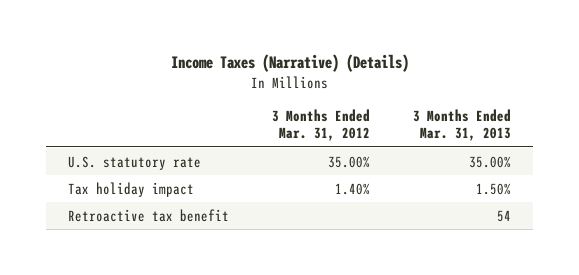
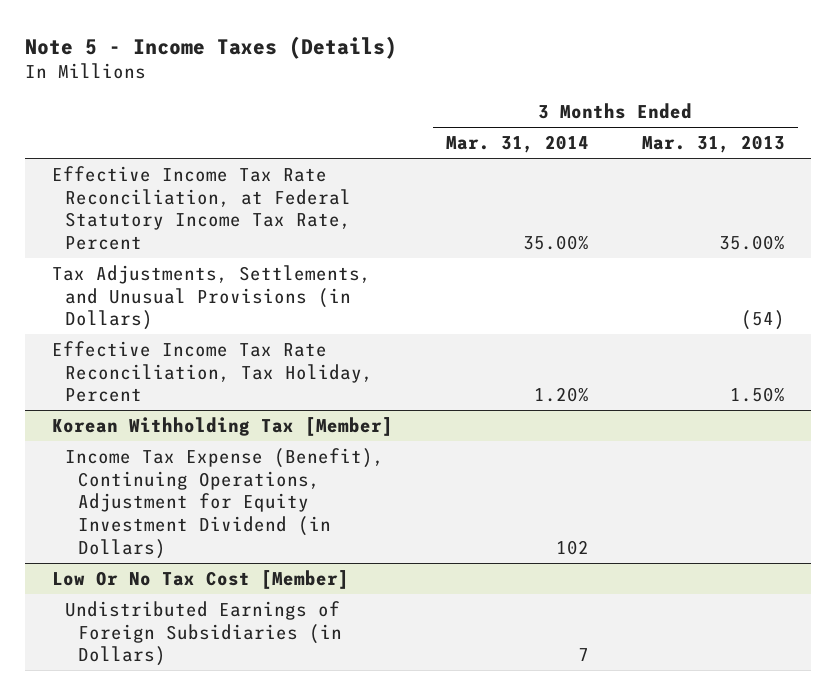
[170,54,409,73] Income Taxes (Narrative) (Details) -> [25,35,398,59] Note 5 - Income Taxes (Details)
[272,109,371,142] 3 Months Ended Mar. 31, 2012 -> none
none -> [445,135,589,154] Mar. 31, 2014
[67,208,229,222] Retroactive tax benefit -> none
[67,155,201,170] U.S. statutory rate -> [51,165,351,251] Effective Income Tax Rate Reconciliation, at Federal Statutory Income Tax Rate, Percent
none -> [51,264,371,331] Tax Adjustments, Settlements, and Unusual Provisions (in Dollars)
[67,181,194,197] Tax holiday impact -> [51,340,373,403] Effective Income Tax Rate Reconciliation, Tax Holiday, Percent
none -> [51,416,393,436] Korean Withholding Tax [Member]
none -> [64,447,384,559] Income Tax Expense (Benefit), Continuing Operations, Adjustment for Equity Investment Dividend (in Dollars)
none -> [51,569,349,589] Low Or No Tax Cost [Member]
none -> [64,600,342,667] Undistributed Earnings of Foreign Subsidiaries (in Dollars)

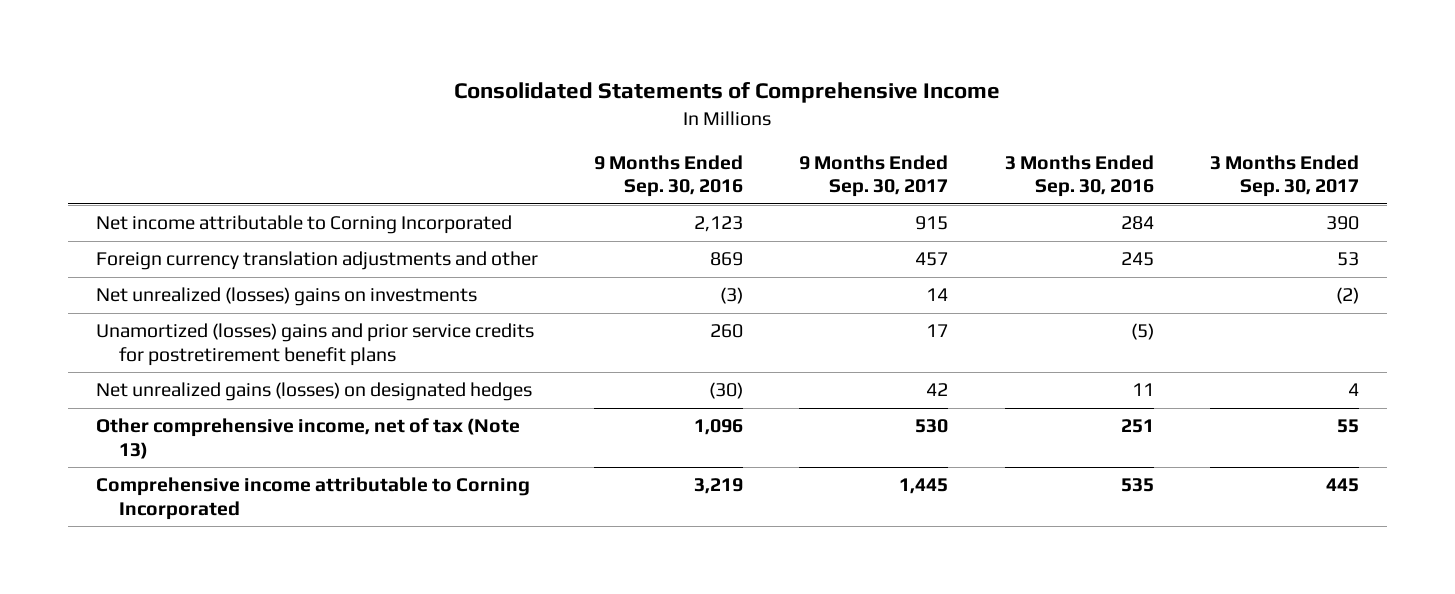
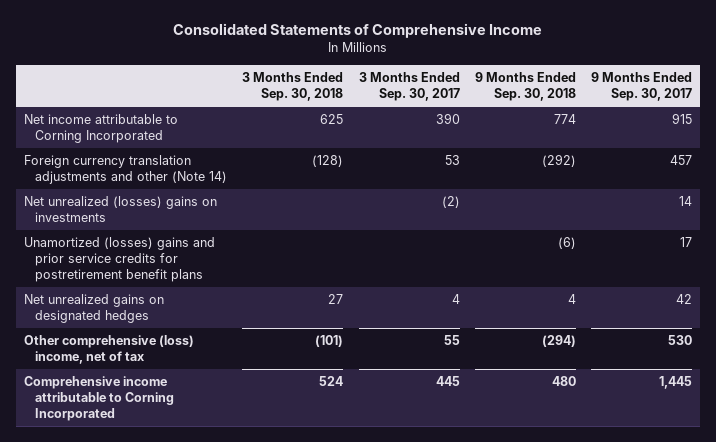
[594,154,744,198] 9 Months Ended Sep. 30, 2016 -> none
[1004,154,1154,198] 3 Months Ended Sep. 30, 2016 -> none
none -> [242,72,344,102] 3 Months Ended Sep. 30, 2018
none -> [474,72,576,102] 9 Months Ended Sep. 30, 2018
[96,251,539,271] Foreign currency translation adjustments and other -> [23,155,227,185] Foreign currency translation adjustments and other (Note 14)
[96,382,533,402] Net unrealized gains (losses) on designated hedges -> [23,294,164,324] Net unrealized gains on designated hedges
[96,418,521,459] Other comprehensive income, net of tax (Note 13) -> [23,335,194,365] Other comprehensive (loss) income, net of tax

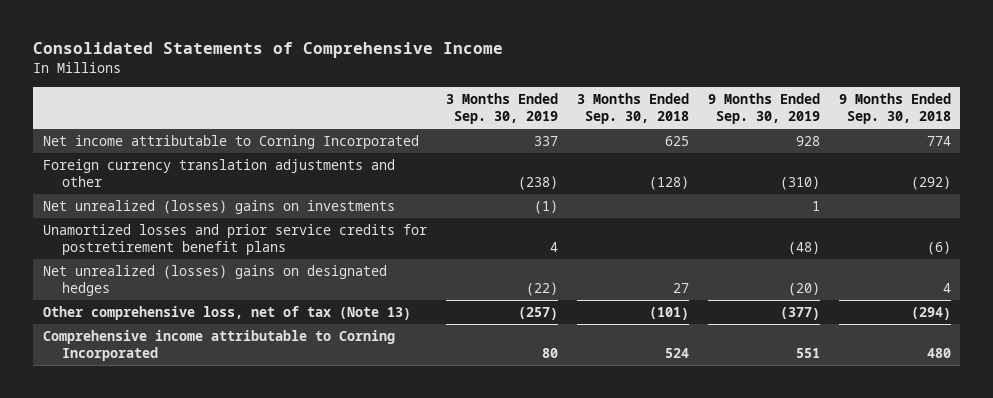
[358,72,460,102] 3 Months Ended Sep. 30, 2017 -> none
[591,72,693,102] 9 Months Ended Sep. 30, 2017 -> none
none -> [445,92,558,124] 3 Months Ended Sep. 30, 2019
none -> [707,92,820,124] 9 Months Ended Sep. 30, 2019
[23,155,227,185] Foreign currency translation adjustments and other (Note 14) -> [42,159,395,188] Foreign currency translation adjustments and other
[23,237,215,283] Unamortized (losses) gains and prior service credits for postretirement benefit plans -> [42,224,427,256] Unamortized losses and prior service credits for postretirement benefit plans
[23,294,164,324] Net unrealized gains on designated hedges -> [42,265,387,297] Net unrealized (losses) gains on designated hedges
[23,335,194,365] Other comprehensive (loss) income, net of tax -> [42,306,411,321] Other comprehensive loss, net of tax (Note 13)

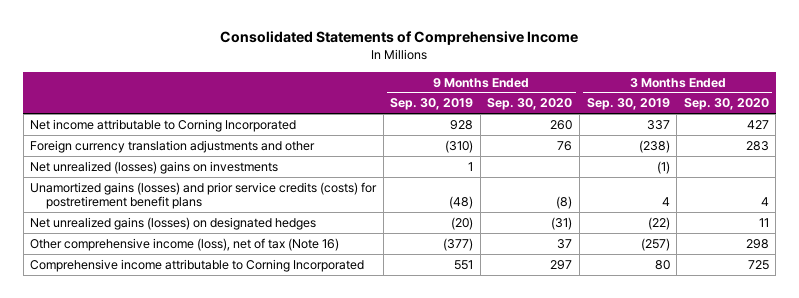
[576,92,689,124] 3 Months Ended Sep. 30, 2018 -> none
[838,92,951,124] 9 Months Ended Sep. 30, 2018 -> none
none -> [487,98,573,111] Sep. 30, 2020
none -> [683,98,769,111] Sep. 30, 2020
[42,224,427,256] Unamortized losses and prior service credits for postretirement benefit plans -> [30,181,378,210] Unamortized gains (losses) and prior service credits (costs) for postretirement benefit plans
[42,265,387,297] Net unrealized (losses) gains on designated hedges -> [30,216,317,230] Net unrealized gains (losses) on designated hedges
[42,306,411,321] Other comprehensive loss, net of tax (Note 13) -> [30,237,340,251] Other comprehensive income (loss), net of tax (Note 16)

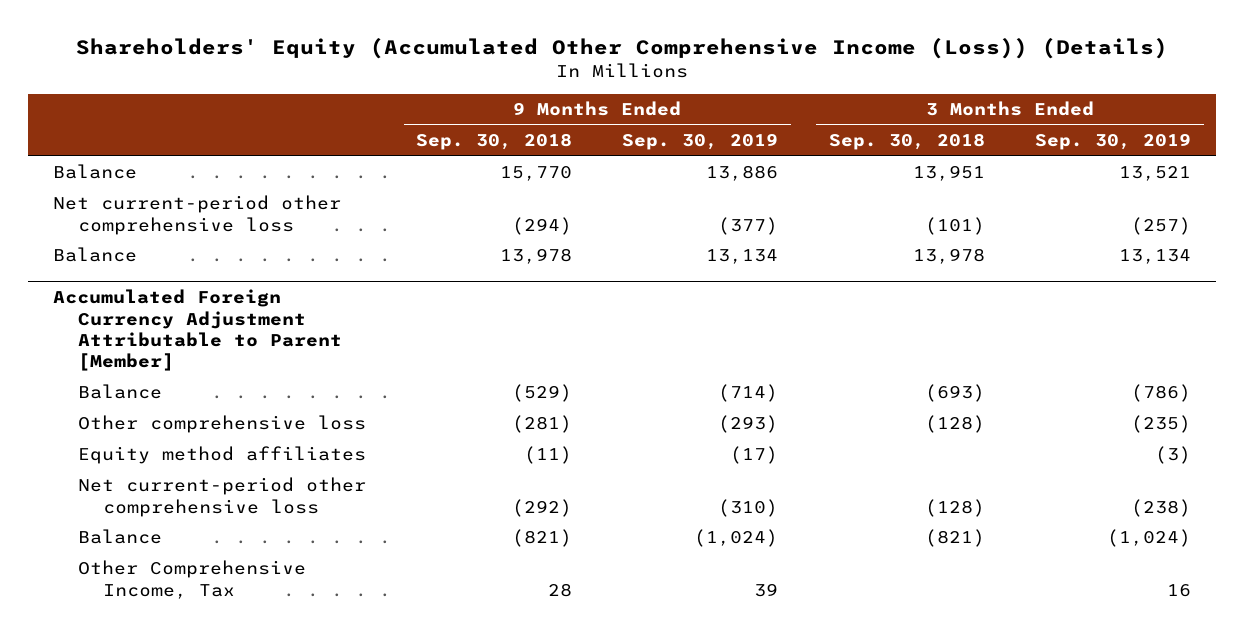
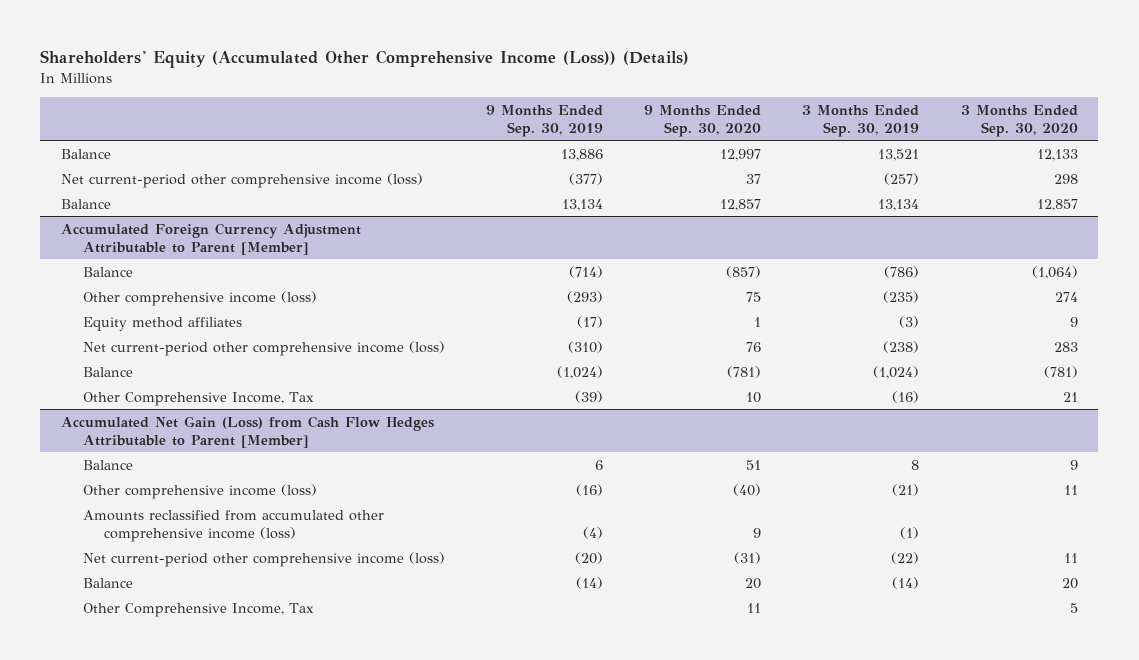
[416,133,573,151] Sep. 30, 2018 -> none
[828,133,985,151] Sep. 30, 2018 -> none
none -> [644,104,762,137] 9 Months Ended Sep. 30, 2020
none -> [960,104,1078,137] 3 Months Ended Sep. 30, 2020
[53,195,342,235] Net current-period other comprehensive loss -> [60,172,423,188] Net current-period other comprehensive income (loss)
[77,415,366,434] Other comprehensive loss -> [82,290,317,306] Other comprehensive income (loss)
[77,477,366,517] Net current-period other comprehensive loss -> [82,340,445,356] Net current-period other comprehensive income (loss)
[754,582,779,597] 39 -> [574,390,603,403] (39)
[1166,583,1191,597] 16 -> [892,390,920,403] (16)
none -> [60,415,434,448] Accumulated Net Gain (Loss) from Cash Flow Hedges Attributable to Parent [Member]
none -> [82,459,133,470] Balance
none -> [82,483,317,499] Other comprehensive income (loss)
none -> [82,509,384,542] Amounts reclassified from accumulated other comprehensive income (loss)
none -> [82,551,445,567] Net current-period other comprehensive income (loss)
none -> [82,577,133,588] Balance
none -> [82,602,314,617] Other Comprehensive Income, Tax

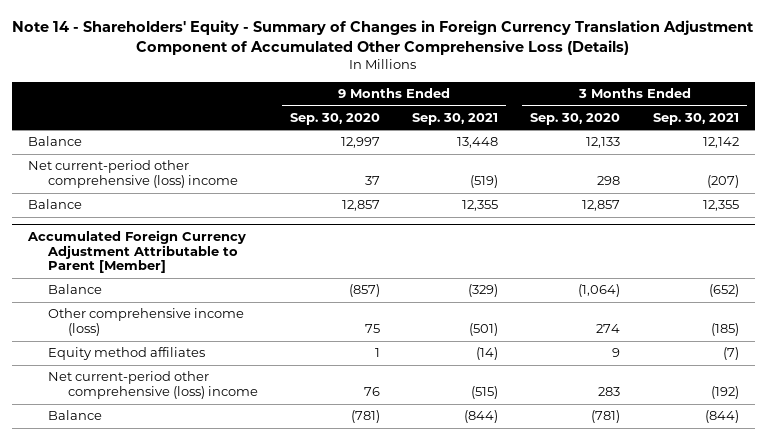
[40,49,690,68] Shareholders' Equity (Accumulated Other Comprehensive Income (Loss)) (Details) -> [12,19,755,55] Note 14 - Shareholders' Equity - Summary of Changes in Foreign Currency Translation Adjustment Component of Accumulated Other Comprehensive Loss (Details)
[485,104,603,137] 9 Months Ended Sep. 30, 2019 -> none
[802,104,920,137] 3 Months Ended Sep. 30, 2019 -> none
none -> [412,112,499,125] Sep. 30, 2021
none -> [652,112,739,125] Sep. 30, 2021
[60,172,423,188] Net current-period other comprehensive income (loss) -> [28,160,238,189] Net current-period other comprehensive (loss) income
[82,340,445,356] Net current-period other comprehensive income (loss) -> [47,371,258,400] Net current-period other comprehensive (loss) income
[82,391,314,406] Other Comprehensive Income, Tax -> none
[60,415,434,448] Accumulated Net Gain (Loss) from Cash Flow Hedges Attributable to Parent [Member] -> none
[82,459,133,470] Balance -> none
[82,483,317,499] Other comprehensive income (loss) -> none
[82,509,384,542] Amounts reclassified from accumulated other comprehensive income (loss) -> none
[82,551,445,567] Net current-period other comprehensive income (loss) -> none
[82,577,133,588] Balance -> none
[82,602,314,617] Other Comprehensive Income, Tax -> none

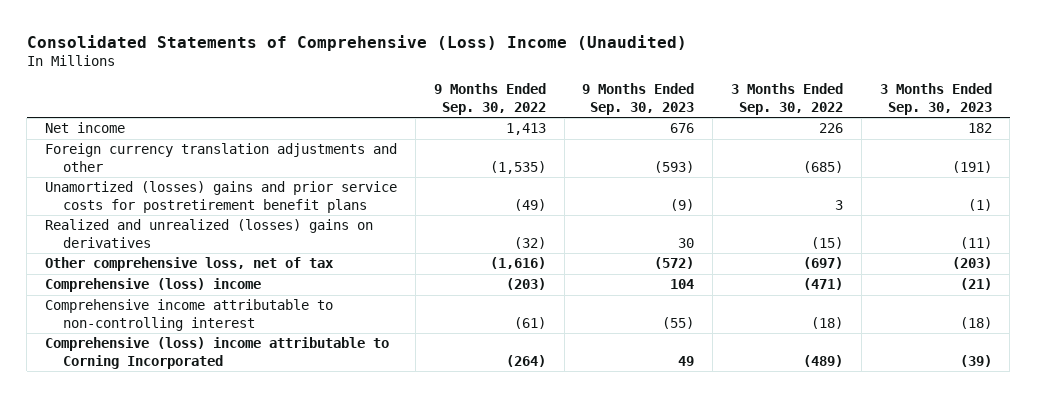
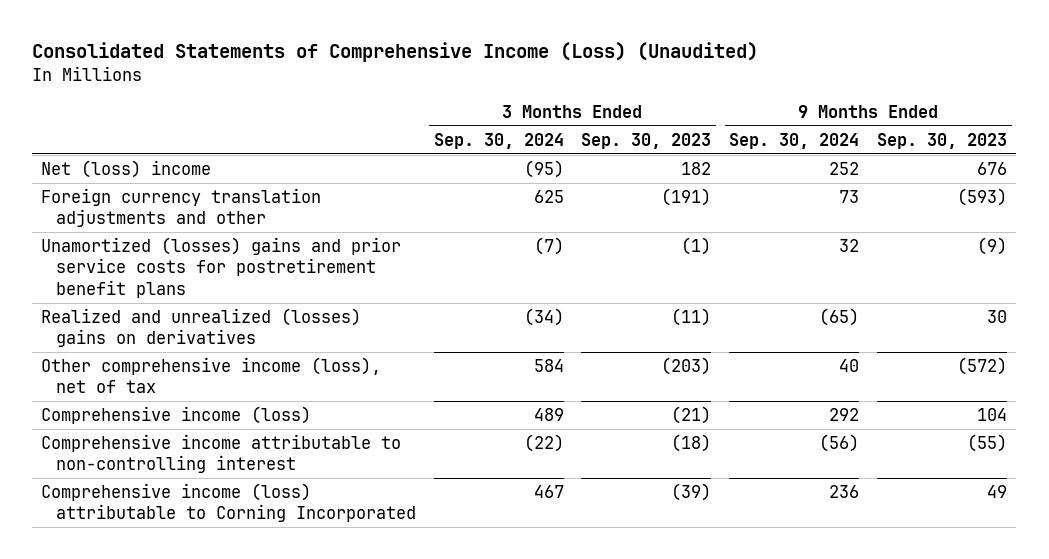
[26,34,687,51] Consolidated Statements of Comprehensive (Loss) Income (Unaudited) -> [32,42,759,63] Consolidated Statements of Comprehensive Income (Loss) (Unaudited)
[433,83,546,115] 9 Months Ended Sep. 30, 2022 -> none
[731,83,844,115] 3 Months Ended Sep. 30, 2022 -> none
none -> [433,132,564,149] Sep. 30, 2024
none -> [729,132,860,149] Sep. 30, 2024
[45,122,126,134] Net income -> [41,160,212,179] Net (loss) income
[45,257,335,272] Other comprehensive loss, net of tax -> [41,357,382,394] Other comprehensive income (loss), net of tax
[45,278,262,293] Comprehensive (loss) income -> [41,406,312,425] Comprehensive income (loss)
[45,337,390,369] Comprehensive (loss) income attributable to Corning Incorporated -> [41,483,416,523] Comprehensive income (loss) attributable to Corning Incorporated

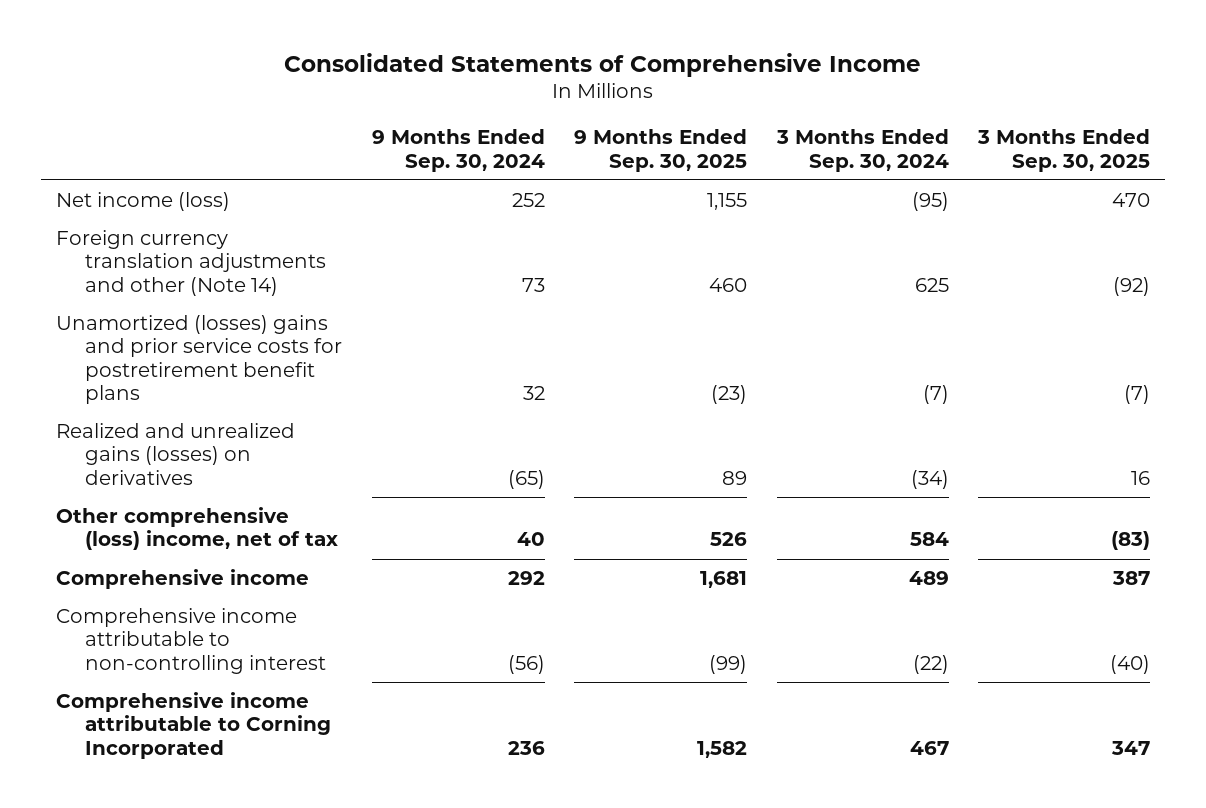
[32,42,759,63] Consolidated Statements of Comprehensive Income (Loss) (Unaudited) -> [283,52,921,77] Consolidated Statements of Comprehensive Income
[581,132,712,149] Sep. 30, 2023 -> none
[877,132,1008,149] Sep. 30, 2023 -> none
none -> [574,129,748,172] 9 Months Ended Sep. 30, 2025
none -> [977,129,1151,172] 3 Months Ended Sep. 30, 2025
[41,160,212,179] Net (loss) income -> [55,192,230,212] Net income (loss)
[41,188,322,228] Foreign currency translation adjustments and other -> [55,230,327,296] Foreign currency translation adjustments and other (Note 14)
[41,308,362,348] Realized and unrealized (losses) gains on derivatives -> [55,423,295,485] Realized and unrealized gains (losses) on derivatives
[41,357,382,394] Other comprehensive income (loss), net of tax -> [55,507,339,551] Other comprehensive (loss) income, net of tax
[41,406,312,425] Comprehensive income (loss) -> [55,569,309,590] Comprehensive income
[41,483,416,523] Comprehensive income (loss) attributable to Corning Incorporated -> [55,692,332,759] Comprehensive income attributable to Corning Incorporated

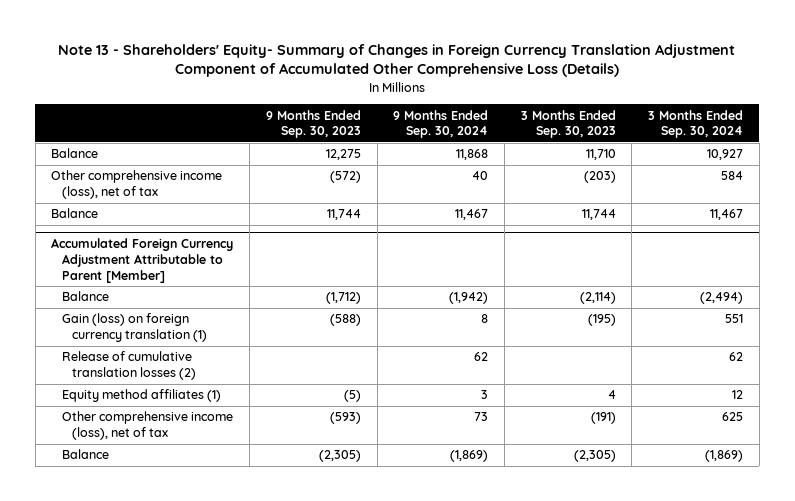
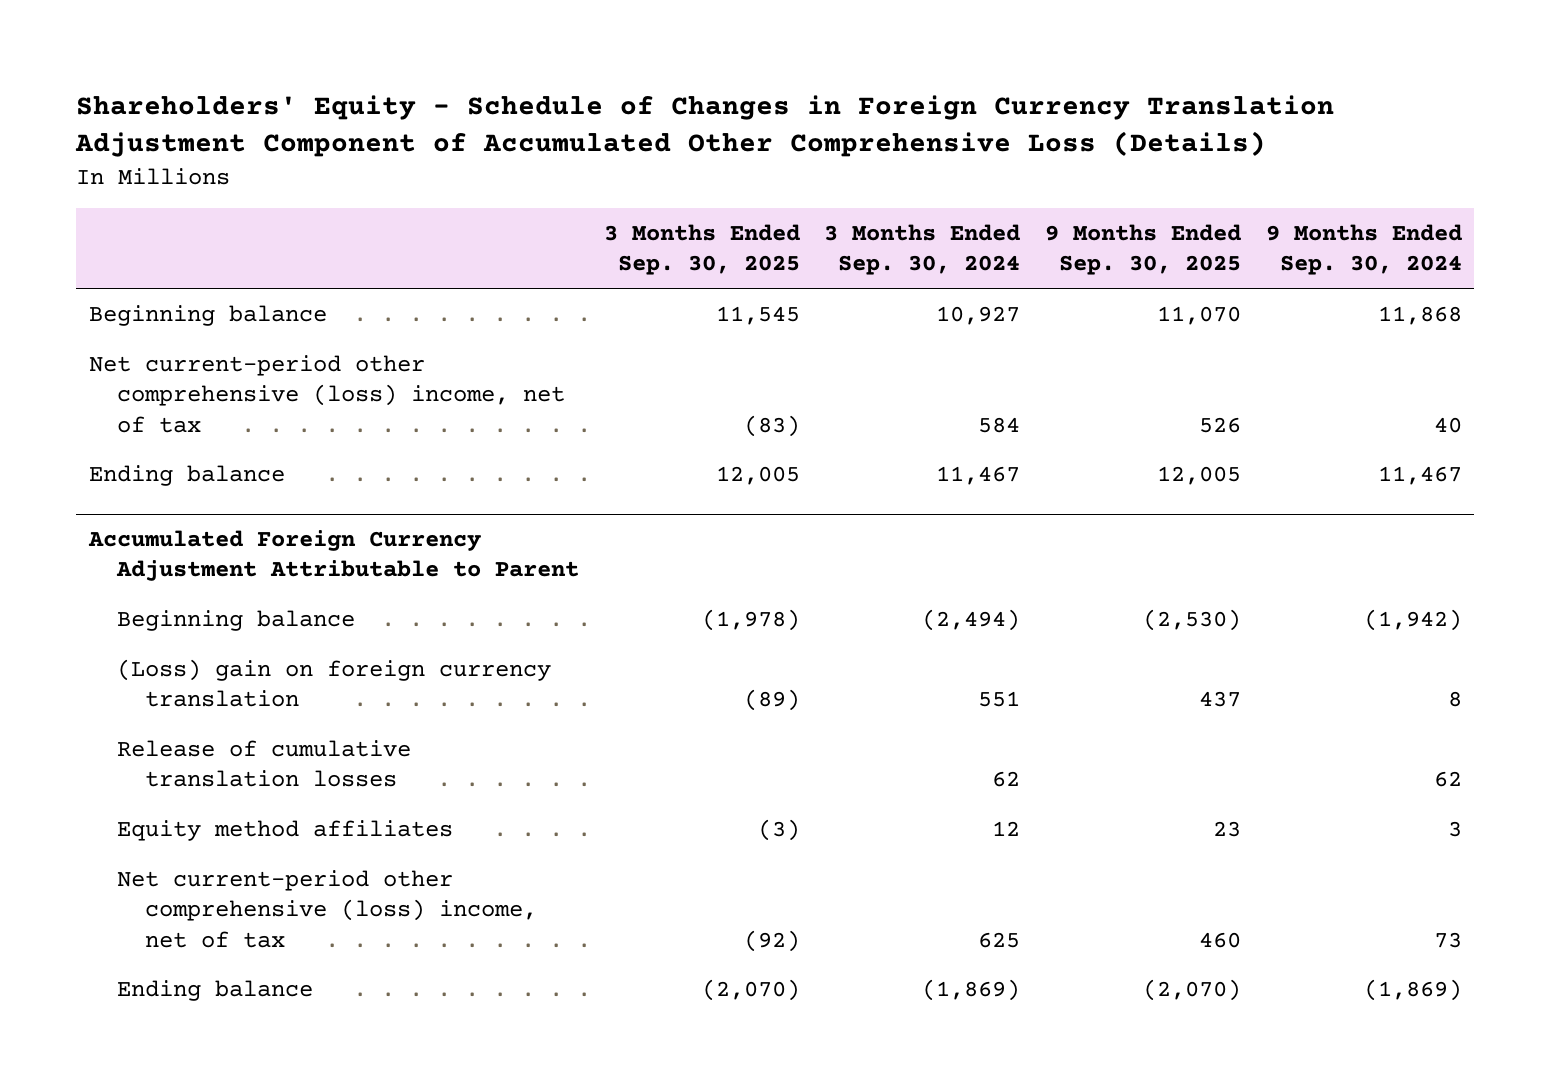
[58,43,736,78] Note 13 - Shareholders' Equity- Summary of Changes in Foreign Currency Translation Adjustment Component of Accumulated Other Comprehensive Loss (Details) -> [75,94,1335,158] Shareholders' Equity - Schedule of Changes in Foreign Currency Translation Adjustment Component of Accumulated Other Comprehensive Loss (Details)
[265,109,361,139] 9 Months Ended Sep. 30, 2023 -> none
[520,109,616,139] 3 Months Ended Sep. 30, 2023 -> none
none -> [603,223,800,276] 3 Months Ended Sep. 30, 2025
none -> [1045,223,1242,276] 9 Months Ended Sep. 30, 2025
[51,148,99,159] Balance -> [88,304,327,326] Beginning balance
[51,170,223,200] Other comprehensive income (loss), net of tax -> [88,354,565,433] Net current-period other comprehensive (loss) income, net of tax
[51,208,99,219] Balance -> [88,464,285,486] Ending balance
[51,238,234,284] Accumulated Foreign Currency Adjustment Attributable to Parent [Member] -> [87,530,579,582] Accumulated Foreign Currency Adjustment Attributable to Parent
[61,291,109,302] Balance -> [116,609,355,631] Beginning balance
[61,313,207,343] Gain (loss) on foreign currency translation (1) -> [116,658,551,708] (Loss) gain on foreign currency translation
[61,351,196,381] Release of cumulative translation losses (2) -> [116,739,411,788] Release of cumulative translation losses
[61,389,221,403] Equity method affiliates (1) -> [116,819,453,841] Equity method affiliates
[61,411,233,441] Other comprehensive income (loss), net of tax -> [116,869,537,948] Net current-period other comprehensive (loss) income, net of tax
[61,449,109,460] Balance -> [116,979,313,1001] Ending balance

